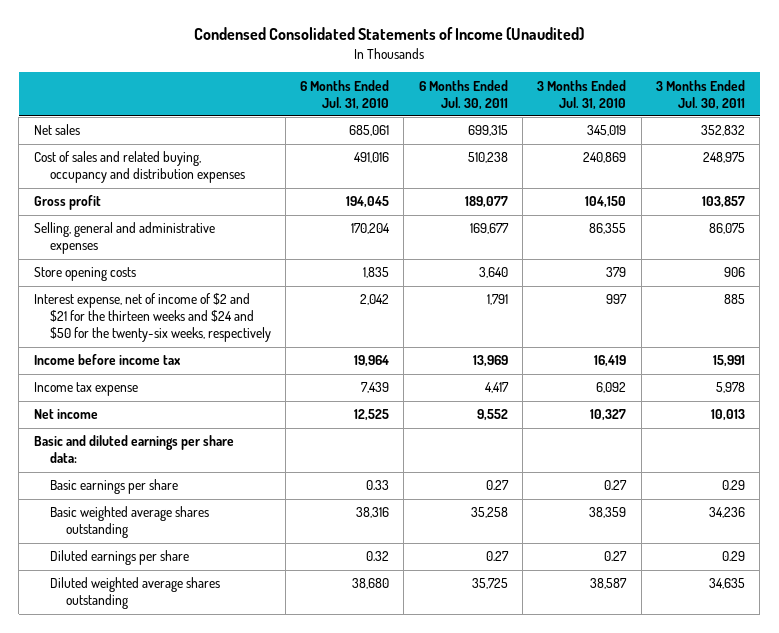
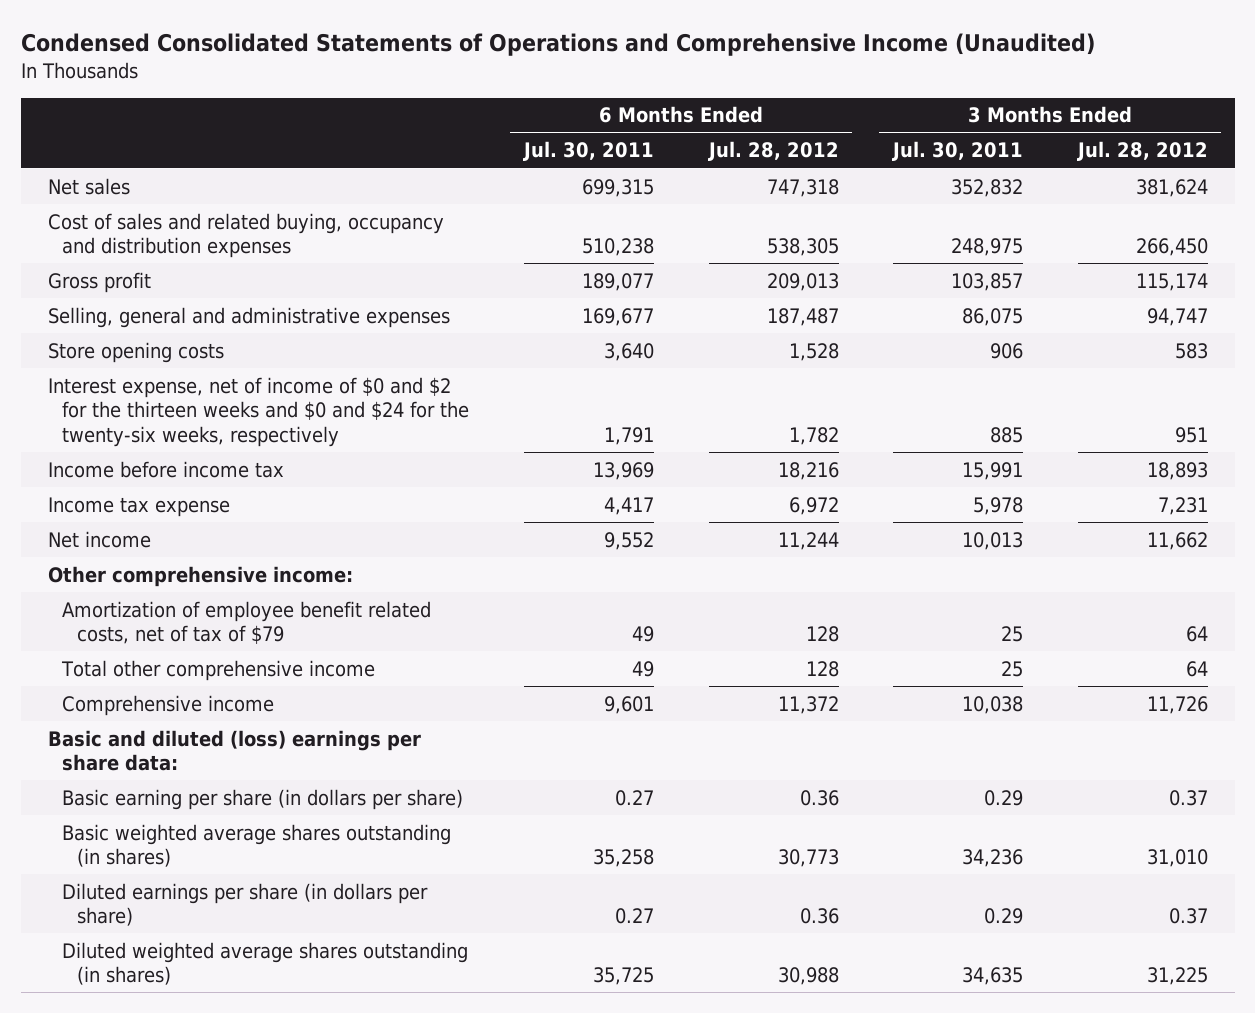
[194,27,585,41] Condensed Consolidated Statements of Income (Unaudited) -> [20,33,1095,57] Condensed Consolidated Statements of Operations and Comprehensive Income (Unaudited)
[300,79,390,110] 6 Months Ended Jul. 31, 2010 -> none
[537,79,627,110] 3 Months Ended Jul. 31, 2010 -> none
none -> [707,141,839,162] Jul. 28, 2012
none -> [1076,141,1208,162] Jul. 28, 2012
[33,293,271,343] Interest expense, net of income of $2 and $21 for the thirteen weeks and $24 and $50 for the twenty-six weeks, respectively -> [47,376,470,447] Interest expense, net of income of $0 and $2 for the thirteen weeks and $0 and $24 for the twenty-six weeks, respectively
none -> [47,565,353,587] Other comprehensive income:
none -> [62,600,432,645] Amortization of employee benefit related costs, net of tax of $79
none -> [61,659,376,681] Total other comprehensive income
none -> [62,694,275,716] Comprehensive income
[33,435,234,464] Basic and diluted earnings per share data: -> [47,729,421,772] Basic and diluted (loss) earnings per share data:
[49,479,178,495] Basic earnings per share -> [62,788,464,810] Basic earning per share (in dollars per share)
[49,506,209,539] Basic weighted average shares outstanding -> [62,823,452,868] Basic weighted average shares outstanding (in shares)
[49,550,189,566] Diluted earnings per share -> [62,882,429,927] Diluted earnings per share (in dollars per share)
[49,577,220,610] Diluted weighted average shares outstanding -> [62,941,469,986] Diluted weighted average shares outstanding (in shares)

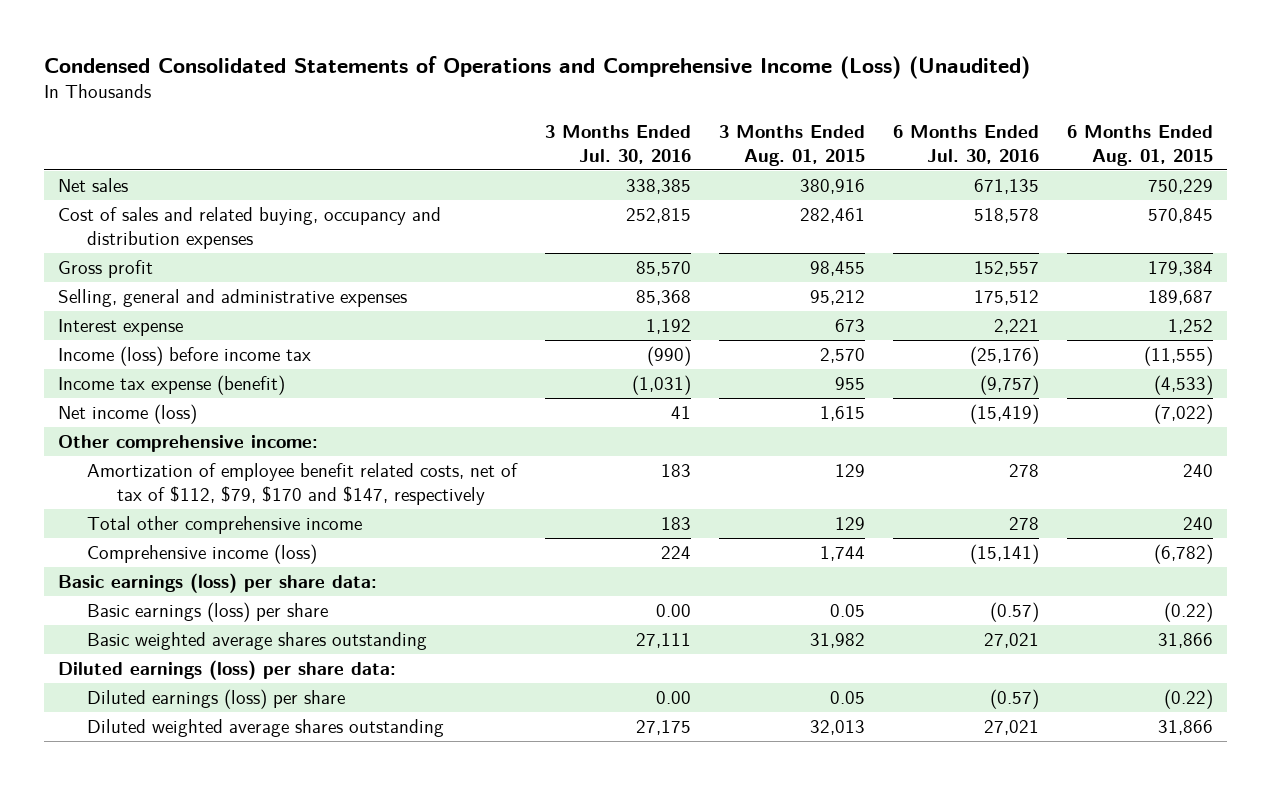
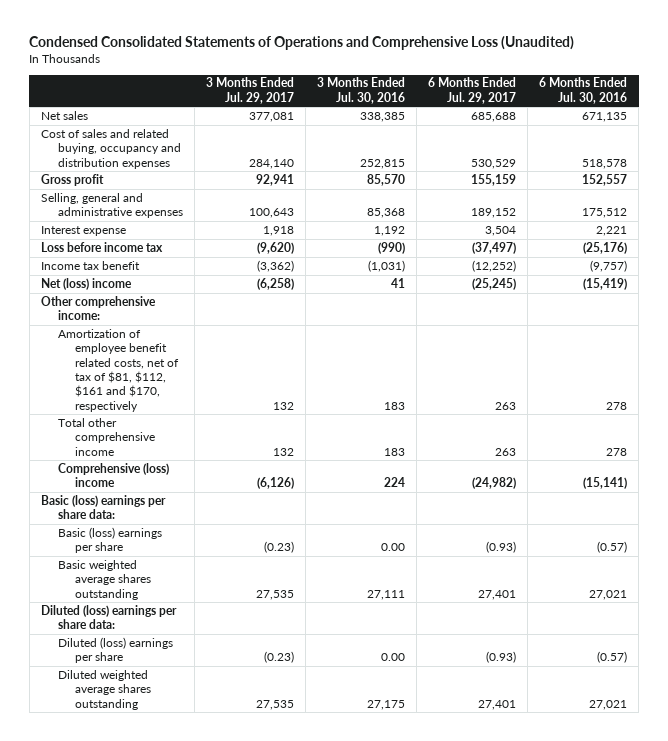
[44,55,1031,79] Condensed Consolidated Statements of Operations and Comprehensive Income (Loss) (Unaudited) -> [29,36,575,51] Condensed Consolidated Statements of Operations and Comprehensive Loss (Unaudited)
[719,124,866,166] 3 Months Ended Aug. 01, 2015 -> none
[1066,124,1213,166] 6 Months Ended Aug. 01, 2015 -> none
none -> [206,77,295,104] 3 Months Ended Jul. 29, 2017
none -> [428,77,517,104] 6 Months Ended Jul. 29, 2017
[58,346,312,367] Income (loss) before income tax -> [40,241,163,252] Loss before income tax
[58,375,286,396] Income tax expense (benefit) -> [40,260,140,270] Income tax benefit
[58,404,198,425] Net income (loss) -> [40,277,132,290] Net (loss) income
[87,463,519,506] Amortization of employee benefit related costs, net of tax of $112, $79, $170 and $147, respectively -> [58,328,180,412] Amortization of employee benefit related costs, net of tax of $81, $112, $161 and $170, respectively
[87,544,318,565] Comprehensive income (loss) -> [58,462,170,488] Comprehensive (loss) income
[58,573,378,594] Basic earnings (loss) per share data: -> [40,494,166,520] Basic (loss) earnings per share data:
[87,602,329,623] Basic earnings (loss) per share -> [58,526,163,554] Basic (loss) earnings per share
[58,660,397,681] Diluted earnings (loss) per share data: -> [40,604,177,630] Diluted (loss) earnings per share data:
[87,689,346,710] Diluted earnings (loss) per share -> [58,636,174,664] Diluted (loss) earnings per share

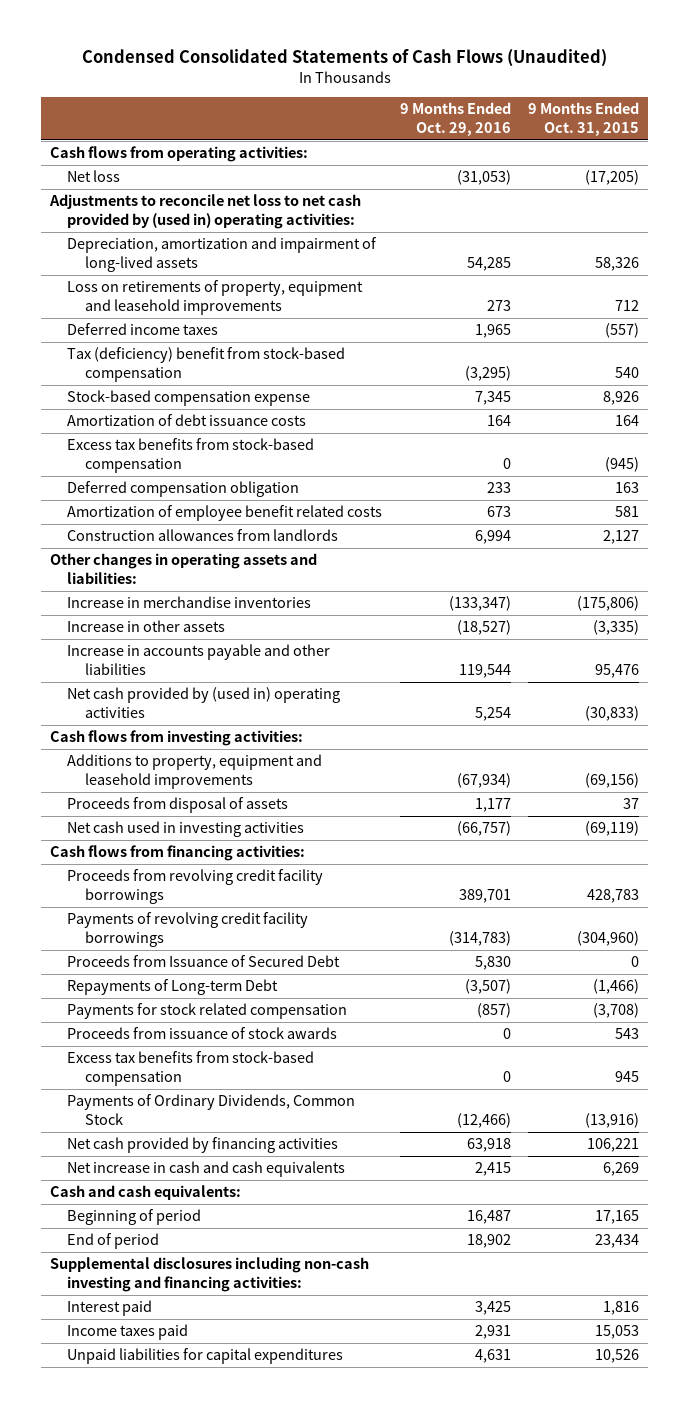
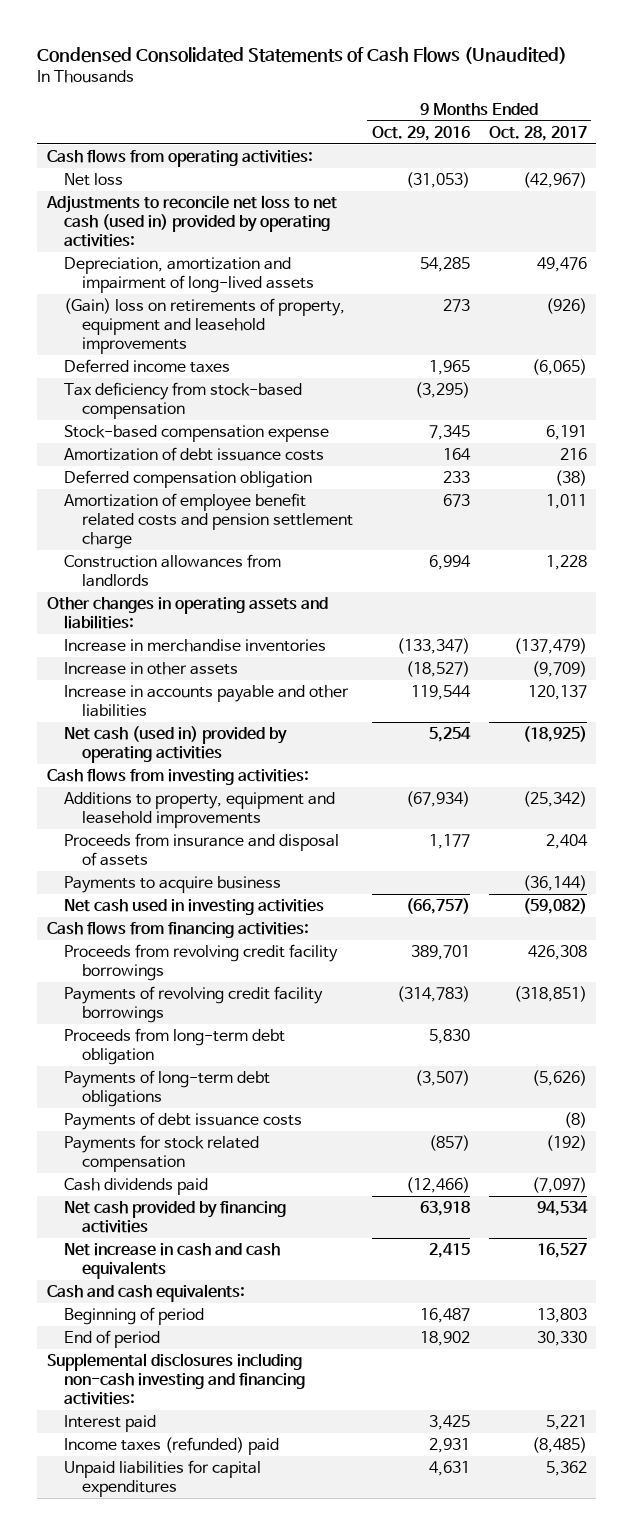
[528,102,640,137] 9 Months Ended Oct. 31, 2015 -> none
none -> [488,125,587,141] Oct. 28, 2017
[48,194,361,229] Adjustments to reconcile net loss to net cash provided by (used in) operating activities: -> [45,195,337,247] Adjustments to reconcile net loss to net cash (used in) provided by operating activities:
[67,280,364,315] Loss on retirements of property, equipment and leasehold improvements -> [64,298,346,354] (Gain) loss on retirements of property, equipment and leasehold improvements
[67,347,346,382] Tax (deficiency) benefit from stock-based compensation -> [64,382,303,419] Tax deficiency from stock-based compensation
[67,438,315,473] Excess tax benefits from stock-based compensation -> none
[67,505,383,522] Amortization of employee benefit related costs -> [64,493,353,549] Amortization of employee benefit related costs and pension settlement charge
[67,687,341,718] Net cash provided by (used in) operating activities -> [64,726,288,763] Net cash (used in) provided by operating activities
[67,797,289,814] Proceeds from disposal of assets -> [64,833,340,866] Proceeds from insurance and disposal of assets
none -> [64,876,282,894] Payments to acquire business
[67,955,341,968] Proceeds from Issuance of Secured Debt -> [64,1028,286,1065] Proceeds from long-term debt obligation
[67,979,279,996] Repayments of Long-term Debt -> [64,1070,271,1107] Payments of long-term debt obligations
none -> [64,1112,303,1131] Payments of debt issuance costs
[67,1027,338,1040] Proceeds from issuance of stock awards -> none
[67,1051,315,1086] Excess tax benefits from stock-based compensation -> none
[67,1094,356,1125] Payments of Ordinary Dividends, Common Stock -> [64,1178,209,1196] Cash dividends paid
[67,1324,189,1341] Income taxes paid -> [64,1437,280,1456] Income taxes (refunded) paid

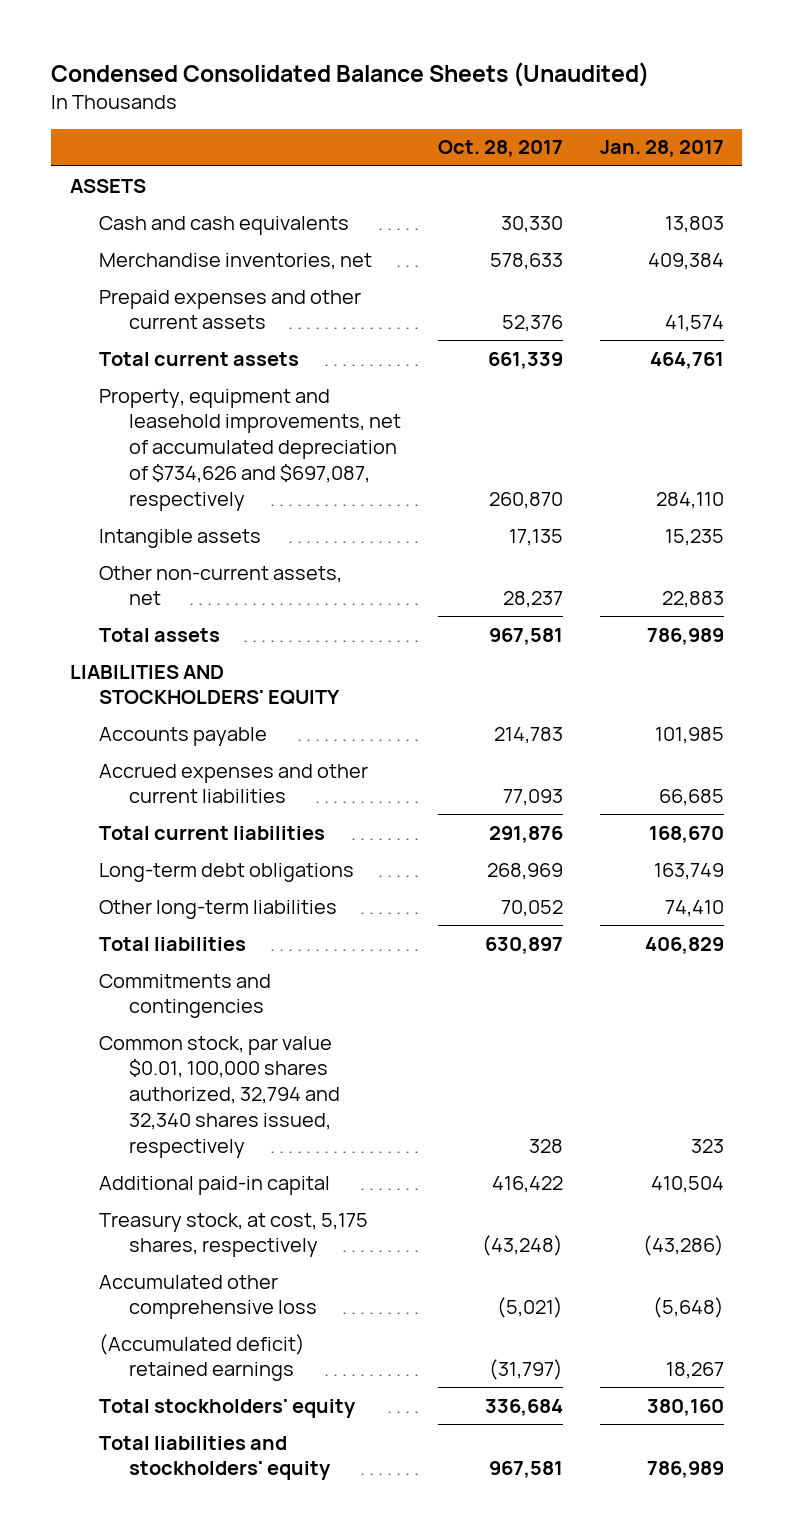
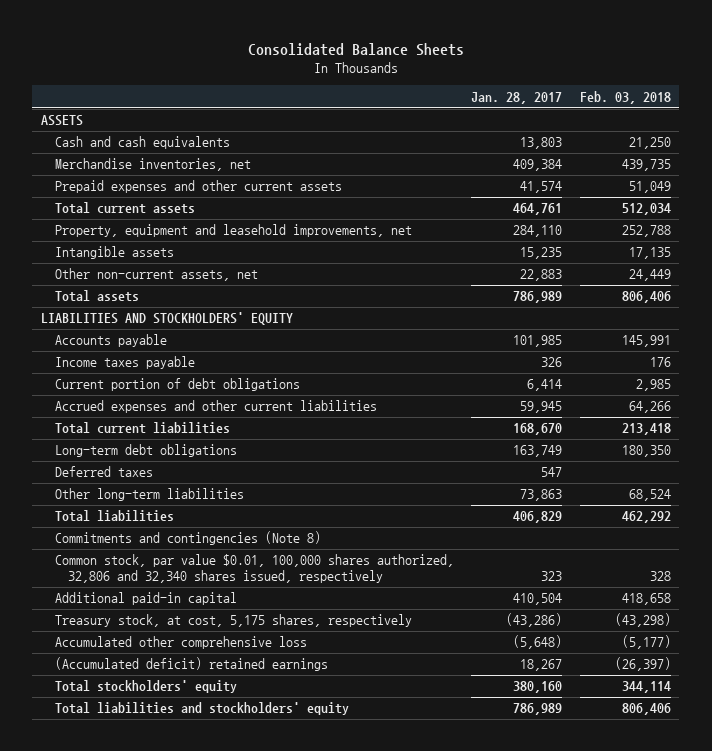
[51,62,650,88] Condensed Consolidated Balance Sheets (Unaudited) -> [247,42,464,56] Consolidated Balance Sheets
[437,140,563,158] Oct. 28, 2017 -> none
none -> [579,90,671,104] Feb. 03, 2018
[99,388,401,511] Property, equipment and leasehold improvements, net of accumulated depreciation of $734,626 and $697,087, respectively -> [54,224,412,238] Property, equipment and leasehold improvements, net
none -> [54,356,195,370] Income taxes payable
none -> [54,378,300,392] Current portion of debt obligations
[658,789,724,807] 66,685 -> [520,401,563,414] 59,945
none -> [54,466,153,478] Deferred taxes
[664,899,724,917] 74,410 -> [520,489,563,502] 73,863
[99,973,272,1019] Commitments and contingencies -> [54,531,321,546] Commitments and contingencies (Note 8)
[99,1035,340,1158] Common stock, par value $0.01, 100,000 shares authorized, 32,794 and 32,340 shares issued, respectively -> [54,554,454,584] Common stock, par value $0.01, 100,000 shares authorized, 32,806 and 32,340 shares issued, respectively

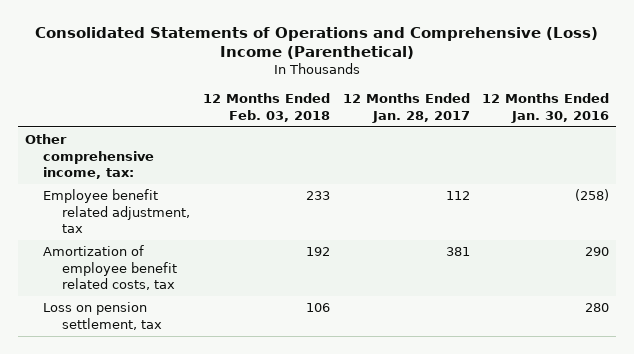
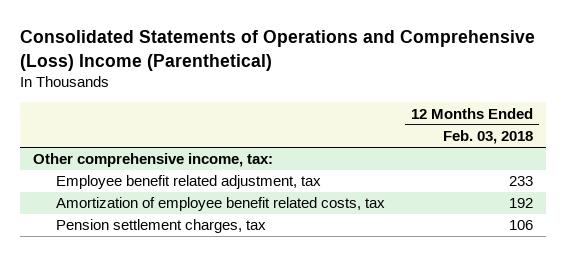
[342,93,470,123] 12 Months Ended Jan. 28, 2017 -> none
[482,93,610,123] 12 Months Ended Jan. 30, 2016 -> none
[43,302,163,330] Loss on pension settlement, tax -> [56,219,267,234] Pension settlement charges, tax

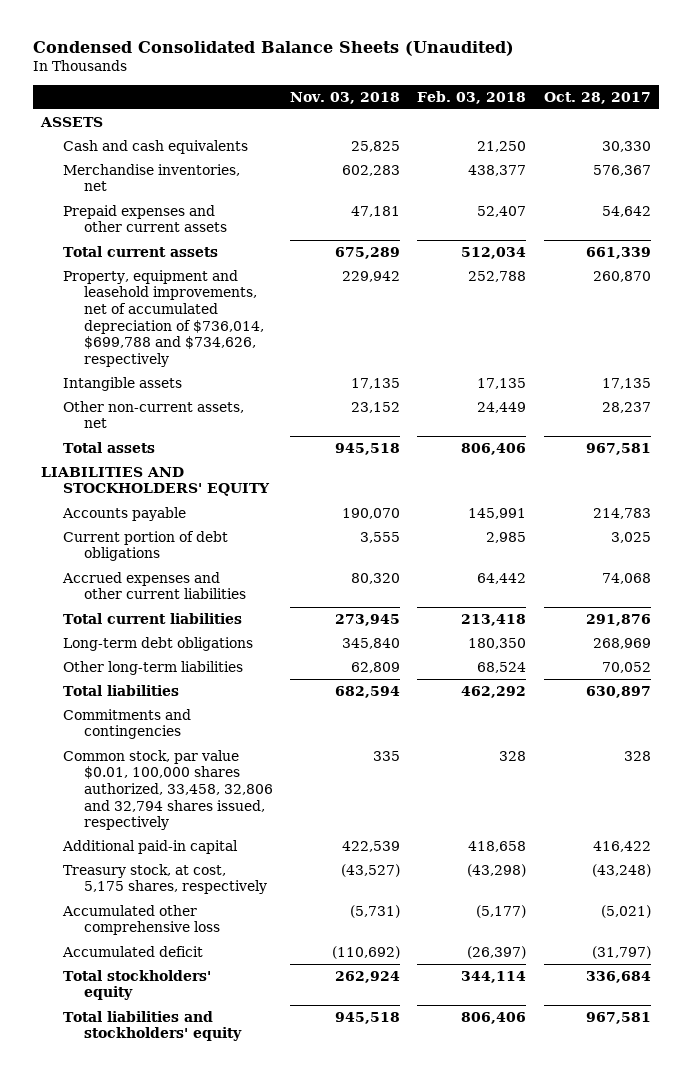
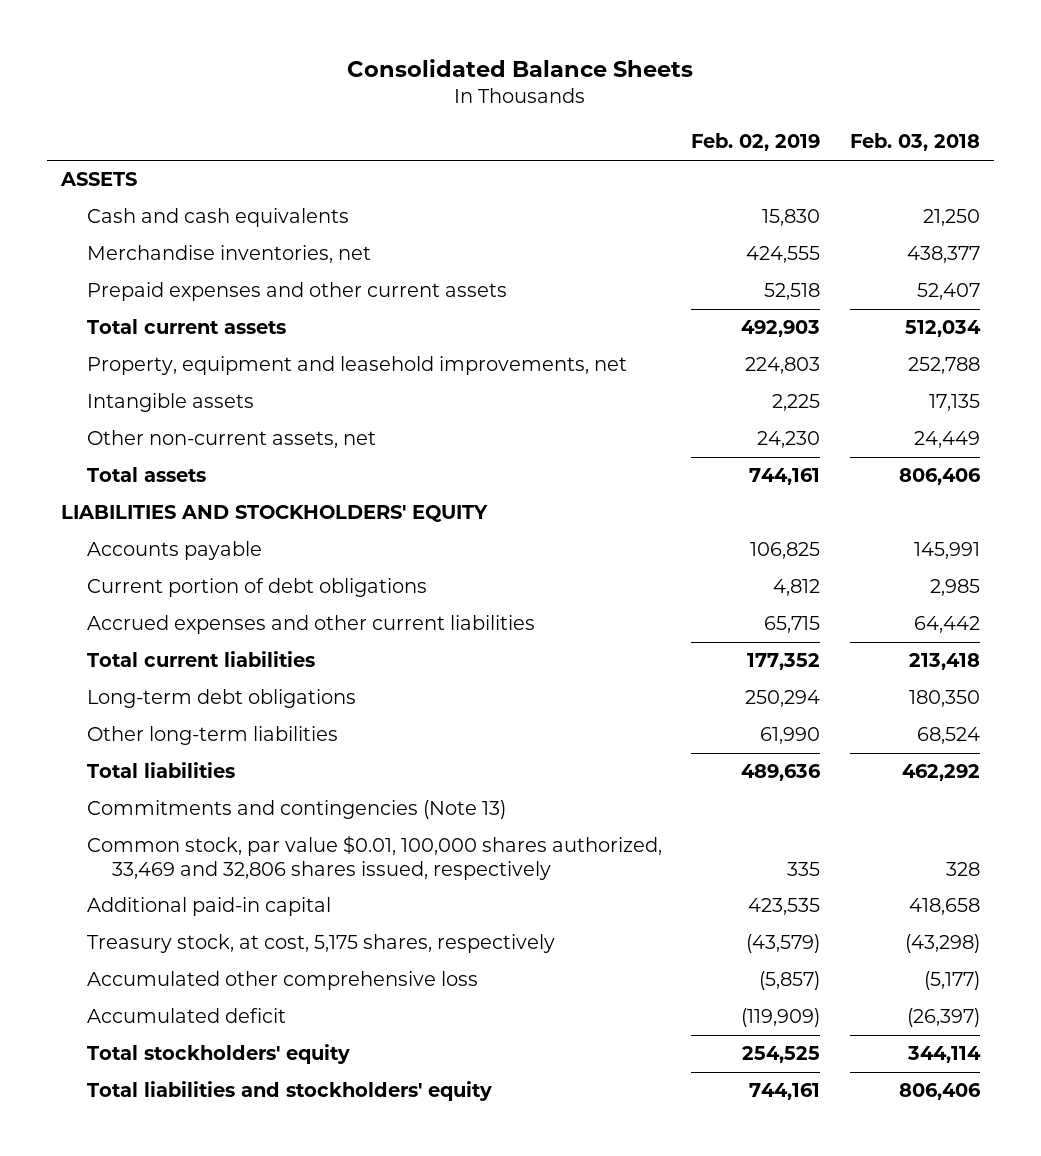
[32,41,514,57] Condensed Consolidated Balance Sheets (Unaudited) -> [347,59,694,78] Consolidated Balance Sheets
[289,91,400,104] Nov. 03, 2018 -> none
[543,91,651,104] Oct. 28, 2017 -> none
none -> [691,133,821,152] Feb. 02, 2019
[62,269,264,367] Property, equipment and leasehold improvements, net of accumulated depreciation of $736,014, $699,788 and $734,626, respectively -> [86,356,627,376] Property, equipment and leasehold improvements, net
[62,708,191,740] Commitments and contingencies -> [86,800,506,820] Commitments and contingencies (Note 13)
[62,749,273,831] Common stock, par value $0.01, 100,000 shares authorized, 33,458, 32,806 and 32,794 shares issued, respectively -> [86,835,662,880] Common stock, par value $0.01, 100,000 shares authorized, 33,469 and 32,806 shares issued, respectively

